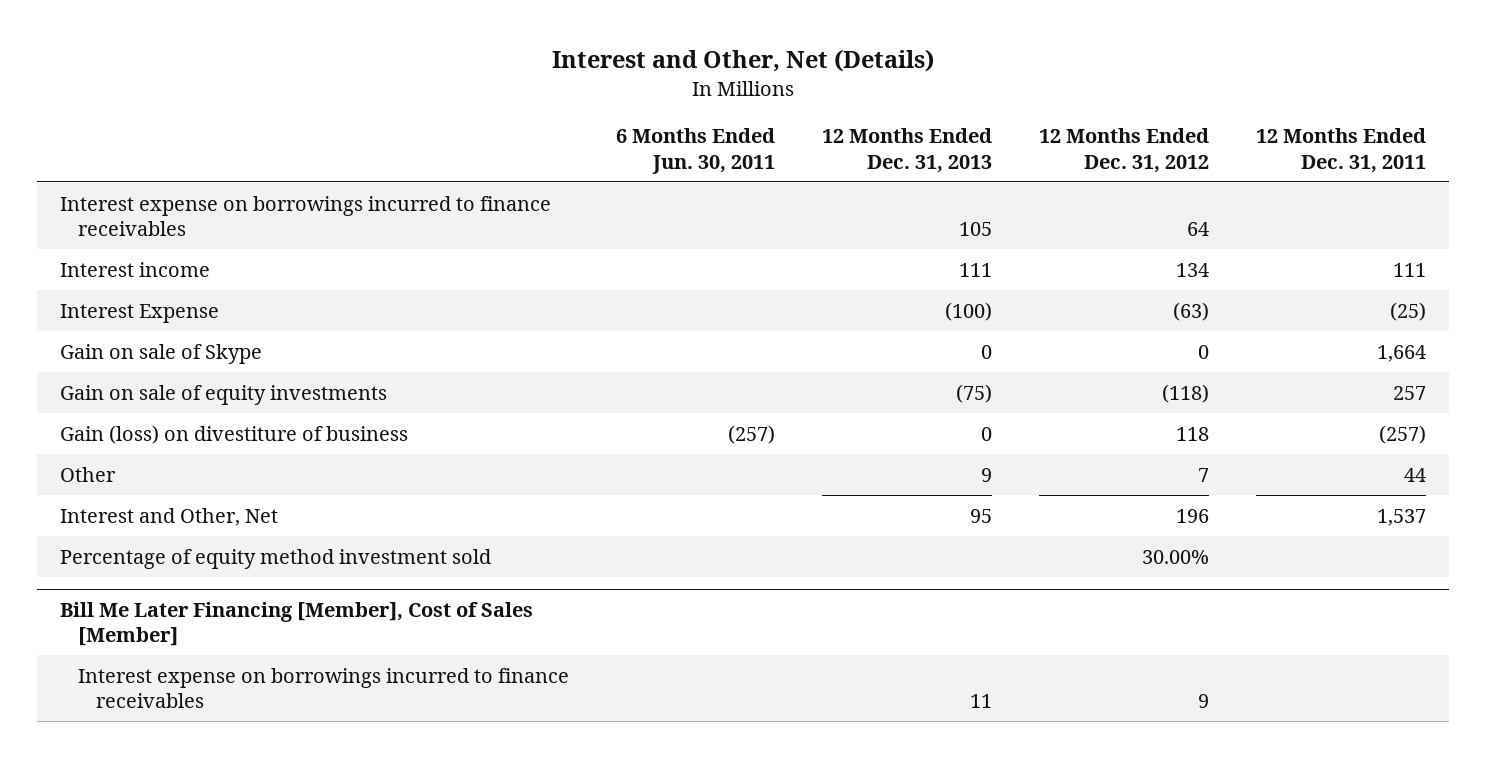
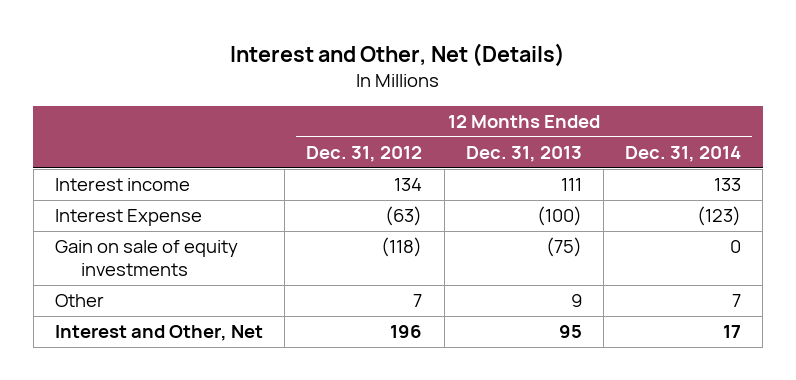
[616,128,776,174] 6 Months Ended Jun. 30, 2011 -> none
[1256,128,1427,173] 12 Months Ended Dec. 31, 2011 -> none
none -> [625,145,742,162] Dec. 31, 2014
[60,195,552,236] Interest expense on borrowings incurred to finance receivables -> none
[60,343,263,364] Gain on sale of Skype -> none
[60,424,409,444] Gain (loss) on divestiture of business -> none
[60,548,492,569] Percentage of equity method investment sold -> none
[60,602,534,647] Bill Me Later Financing [Member], Cost of Sales [Member] -> none
[78,667,570,708] Interest expense on borrowings incurred to finance receivables -> none

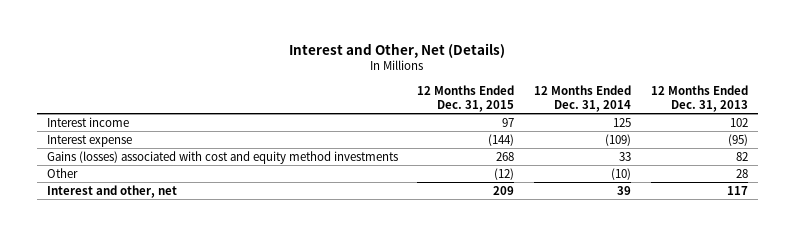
[306,145,423,162] Dec. 31, 2012 -> none
none -> [417,84,515,112] 12 Months Ended Dec. 31, 2015
[560,178,582,192] 111 -> [729,117,748,127] 102
[714,178,742,192] 133 -> [613,117,632,127] 125
[55,209,203,227] Interest Expense -> [46,134,132,147] Interest expense
[536,206,582,227] (100) -> [727,133,748,146] (95)
[697,206,742,227] (123) -> [605,133,632,146] (109)
[55,240,239,277] Gain on sale of equity investments -> [46,150,398,164] Gains (losses) associated with cost and equity method investments
[545,237,582,258] (75) -> [735,151,748,161] 82
[730,240,742,254] 0 -> [619,151,632,161] 33
[570,294,582,308] 9 -> [735,168,748,178] 28
[732,294,742,308] 7 -> [611,167,632,180] (10)
[55,325,264,342] Interest and Other, Net -> [46,184,177,198] Interest and other, net
[558,325,582,339] 95 -> [726,185,748,195] 117
[723,325,742,339] 17 -> [617,185,632,195] 39

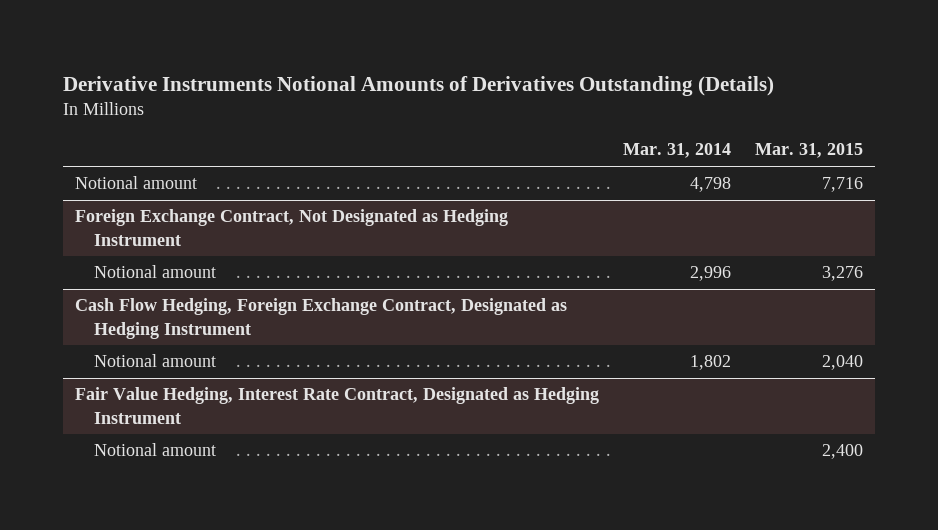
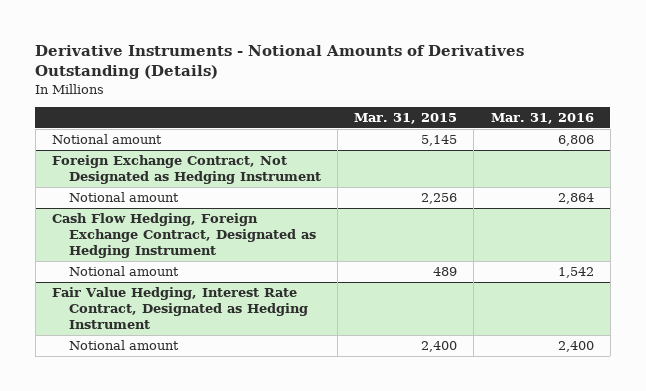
[62,75,774,96] Derivative Instruments Notional Amounts of Derivatives Outstanding (Details) -> [35,44,525,80] Derivative Instruments - Notional Amounts of Derivatives Outstanding (Details)
[623,143,732,159] Mar. 31, 2014 -> none
none -> [490,113,594,125] Mar. 31, 2016
[822,177,864,193] 7,716 -> [421,135,458,147] 5,145
[822,266,864,282] 3,276 -> [421,193,458,205] 2,256
[822,355,864,371] 2,040 -> [433,267,458,277] 489

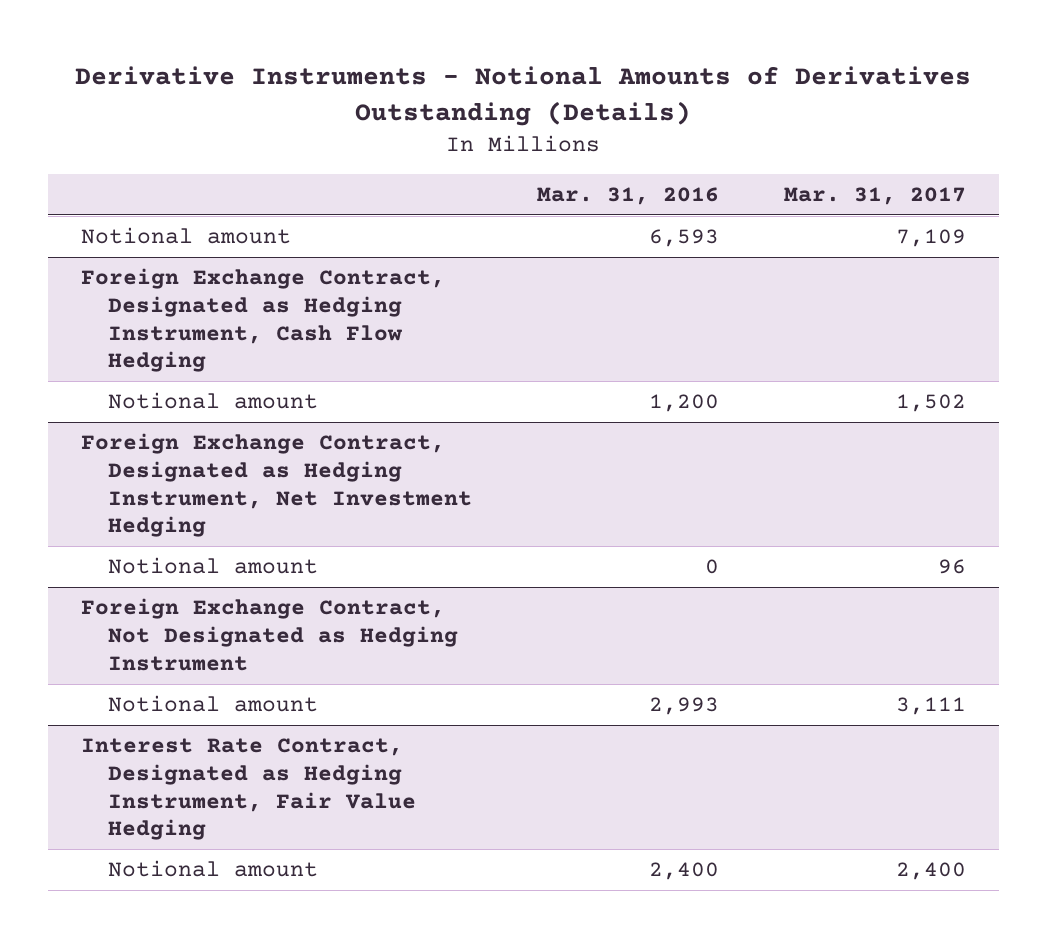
[354,113,458,125] Mar. 31, 2015 -> none
none -> [784,186,967,205] Mar. 31, 2017
[557,135,594,147] 6,806 -> [649,229,720,248] 6,593
none -> [80,268,445,373] Foreign Exchange Contract, Designated as Hedging Instrument, Cash Flow Hedging
none -> [108,392,319,410] Notional amount
none -> [80,433,473,538] Foreign Exchange Contract, Designated as Hedging Instrument, Net Investment Hedging
none -> [108,557,319,575] Notional amount
[52,213,316,259] Cash Flow Hedging, Foreign Exchange Contract, Designated as Hedging Instrument -> none
[68,266,179,277] Notional amount -> none
[557,193,594,205] 2,864 -> [649,697,720,716] 2,993
[52,287,308,330] Fair Value Hedging, Interest Rate Contract, Designated as Hedging Instrument -> [80,738,417,841] Interest Rate Contract, Designated as Hedging Instrument, Fair Value Hedging

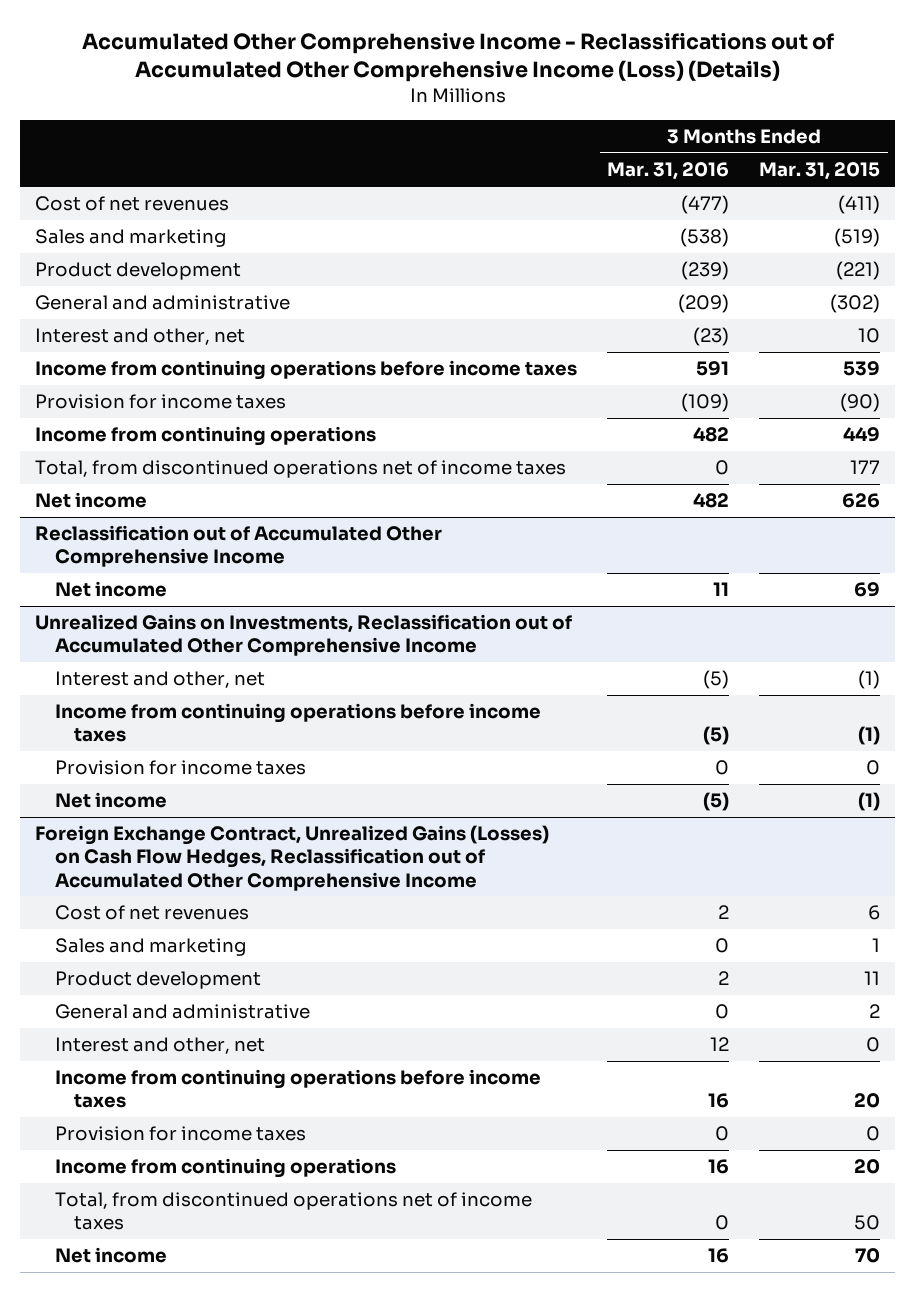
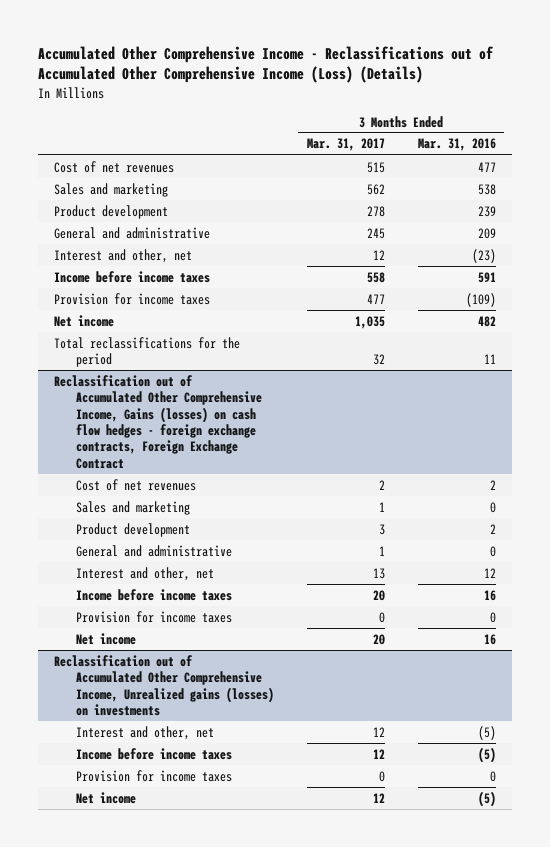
[759,162,881,181] Mar. 31, 2015 -> none
none -> [306,138,385,152] Mar. 31, 2017
[681,195,730,215] (477) -> [477,161,496,172] 477
[680,228,730,248] (538) -> [477,183,496,195] 538
[681,261,730,281] (239) -> [477,205,496,217] 239
[678,294,730,314] (209) -> [477,227,496,239] 209
[35,360,578,381] Income from continuing operations before income taxes -> [54,270,211,283] Income before income taxes
[35,426,377,447] Income from continuing operations -> none
[35,460,567,479] Total, from discontinued operations net of income taxes -> none
[35,525,443,568] Reclassification out of Accumulated Other Comprehensive Income -> none
[54,581,167,598] Net income -> none
[35,614,573,657] Unrealized Gains on Investments, Reclassification out of Accumulated Other Comprehensive Income -> none
[54,671,265,689] Interest and other, net -> none
[54,703,541,743] Income from continuing operations before income taxes -> none
[54,760,306,776] Provision for income taxes -> none
[54,792,167,809] Net income -> none
none -> [54,336,241,368] Total reclassifications for the period
[35,825,550,891] Foreign Exchange Contract, Unrealized Gains (Losses) on Cash Flow Hedges, Reclassification out of Accumulated Other Comprehensive Income -> [54,374,262,469] Reclassification out of Accumulated Other Comprehensive Income, Gains (losses) on cash flow hedges - foreign exchange contracts, Foreign Exchange Contract
[54,1069,541,1109] Income from continuing operations before income taxes -> [75,588,232,601] Income before income taxes
[54,1158,396,1179] Income from continuing operations -> none
[54,1192,532,1231] Total, from discontinued operations net of income taxes -> none
none -> [54,654,274,716] Reclassification out of Accumulated Other Comprehensive Income, Unrealized gains (losses) on investments
none -> [75,725,214,740] Interest and other, net
none -> [75,747,232,760] Income before income taxes
none -> [75,769,232,782] Provision for income taxes
none -> [75,791,136,804] Net income

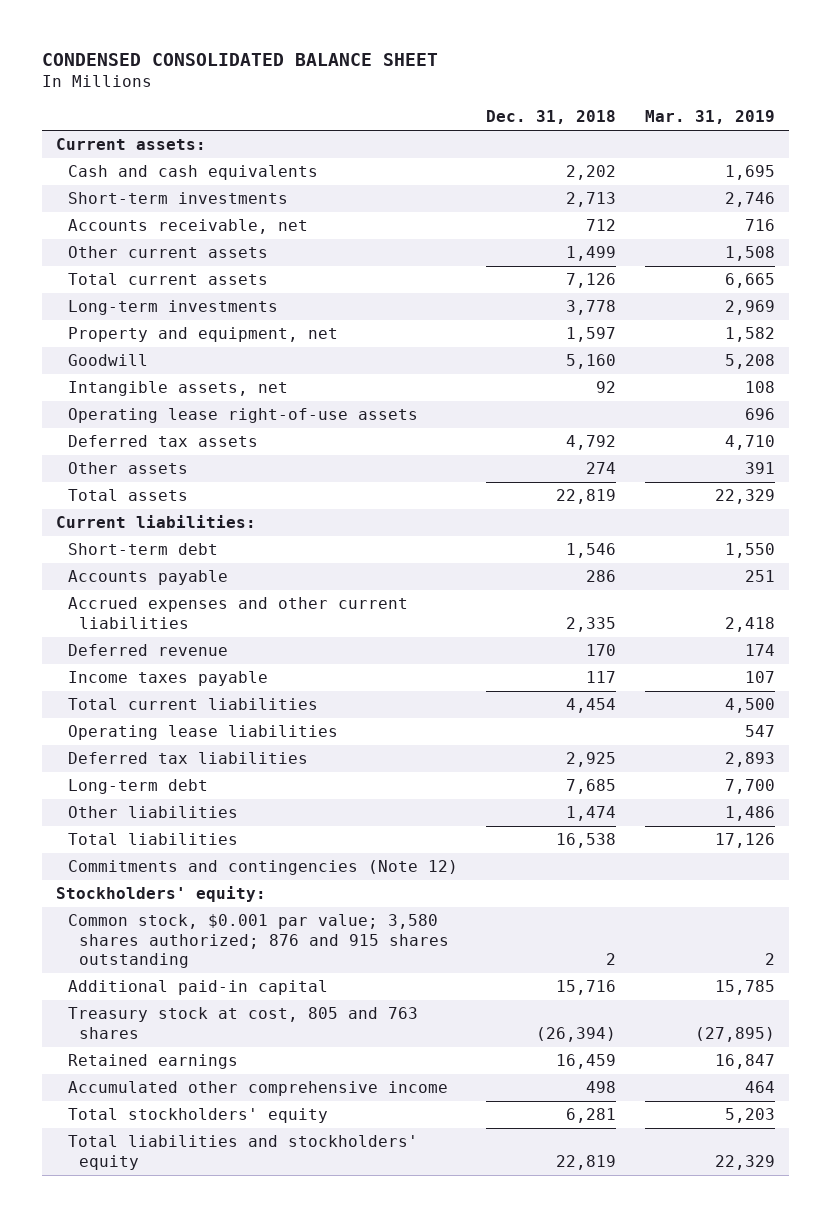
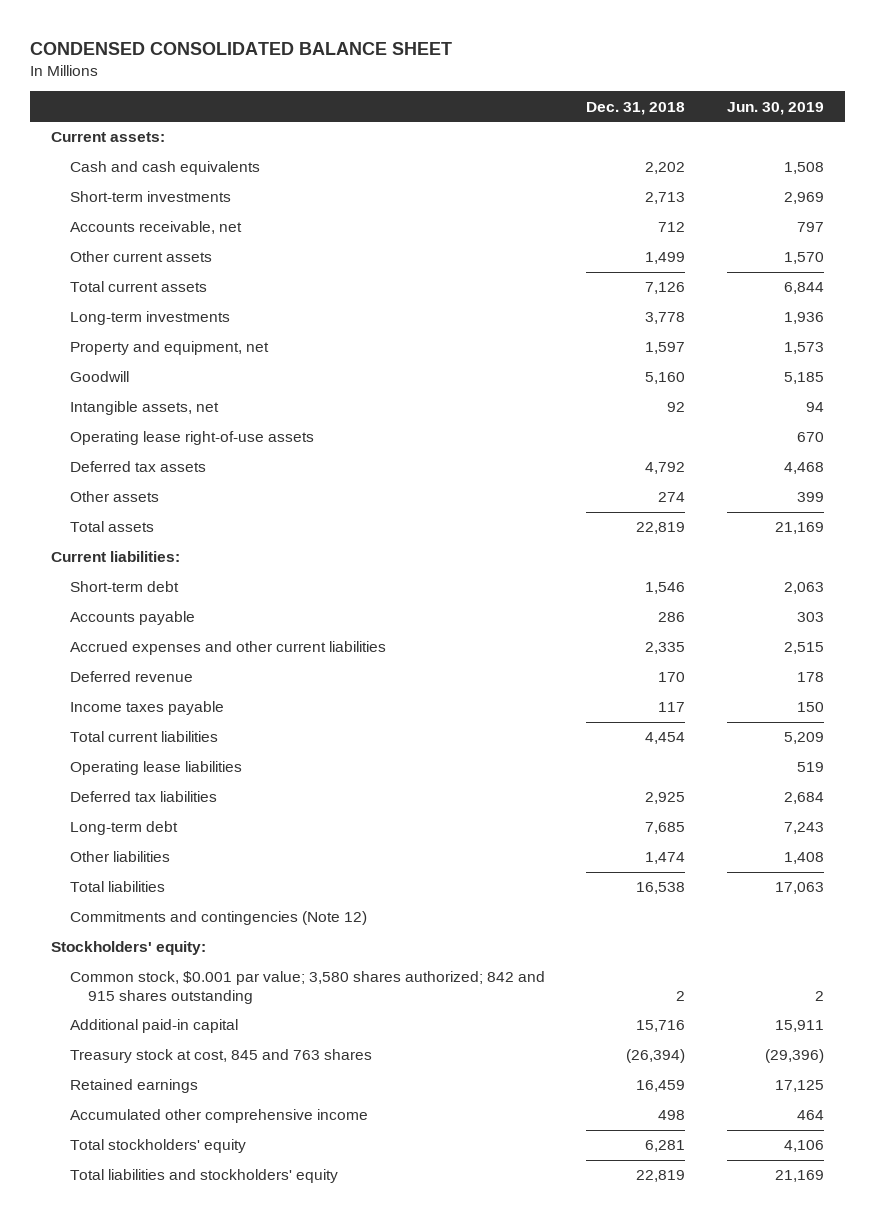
[644,110,775,125] Mar. 31, 2019 -> none
none -> [727,101,825,115] Jun. 30, 2019
[67,914,450,968] Common stock, $0.001 par value; 3,580 shares authorized; 876 and 915 shares outstanding -> [69,971,545,1004] Common stock, $0.001 par value; 3,580 shares authorized; 842 and 915 shares outstanding
[67,1007,418,1039] Treasury stock at cost, 805 and 763 shares -> [69,1049,372,1064] Treasury stock at cost, 845 and 763 shares

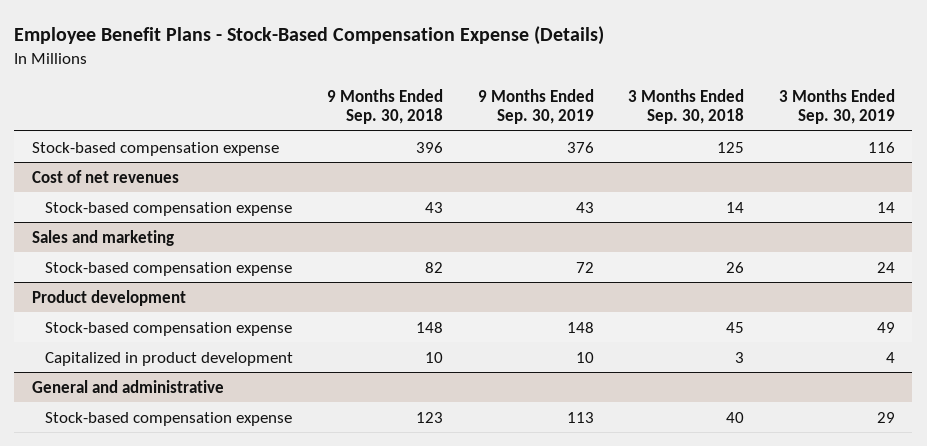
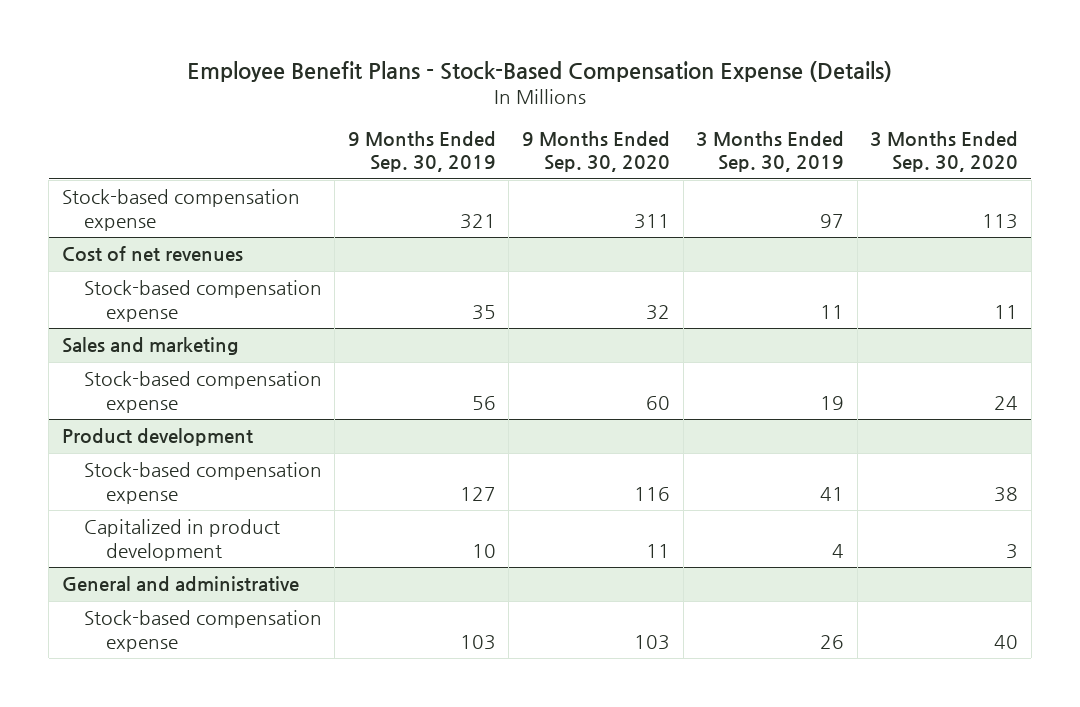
[327,88,444,125] 9 Months Ended Sep. 30, 2018 -> none
[628,88,745,125] 3 Months Ended Sep. 30, 2018 -> none
none -> [521,131,670,173] 9 Months Ended Sep. 30, 2020
none -> [870,131,1019,173] 3 Months Ended Sep. 30, 2020
[566,141,594,153] 376 -> [459,213,496,229] 321
[867,141,895,153] 116 -> [820,213,845,228] 97
[575,201,594,213] 43 -> [471,304,496,320] 35
[876,201,895,213] 14 -> [820,304,845,319] 11
[575,261,594,273] 72 -> [471,395,496,410] 56
[876,261,895,273] 24 -> [820,395,845,410] 19
[566,321,594,333] 148 -> [459,486,496,501] 127
[876,321,895,333] 49 -> [820,486,845,501] 41
[566,411,594,423] 113 -> [459,634,496,650] 103
[876,411,895,423] 29 -> [820,634,845,649] 26

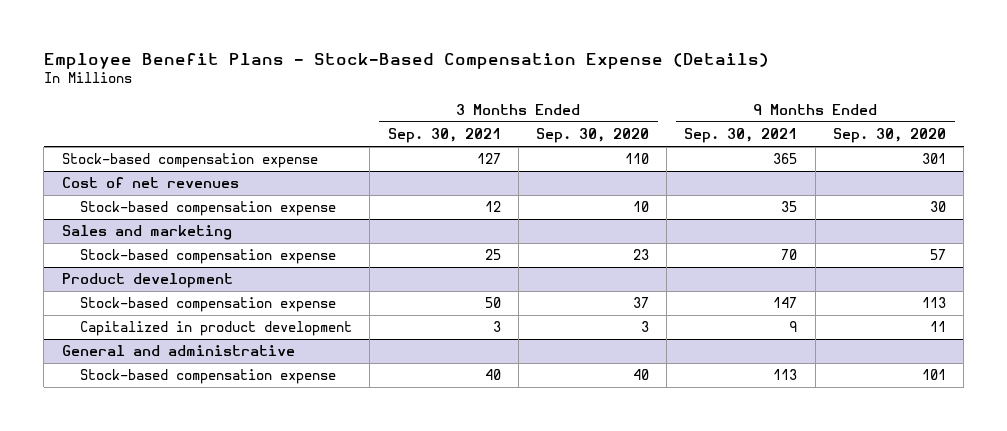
[347,131,496,173] 9 Months Ended Sep. 30, 2019 -> none
[696,131,845,173] 3 Months Ended Sep. 30, 2019 -> none
none -> [387,128,501,144] Sep. 30, 2021
none -> [684,128,798,144] Sep. 30, 2021
[633,213,670,229] 311 -> [921,153,946,165] 301
[982,213,1019,229] 113 -> [624,153,649,165] 110
[645,304,670,320] 32 -> [929,201,946,213] 30
[994,304,1019,319] 11 -> [632,201,649,213] 10
[645,395,670,410] 60 -> [929,249,946,261] 57
[994,395,1019,410] 24 -> [632,249,649,261] 23
[633,486,670,501] 116 -> [921,297,946,309] 113
[994,486,1019,502] 38 -> [632,297,649,309] 37
[633,634,670,650] 103 -> [921,369,946,381] 101

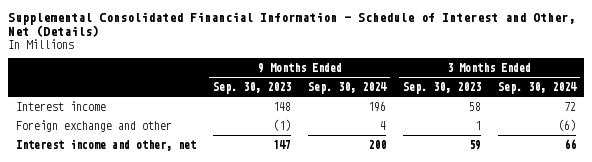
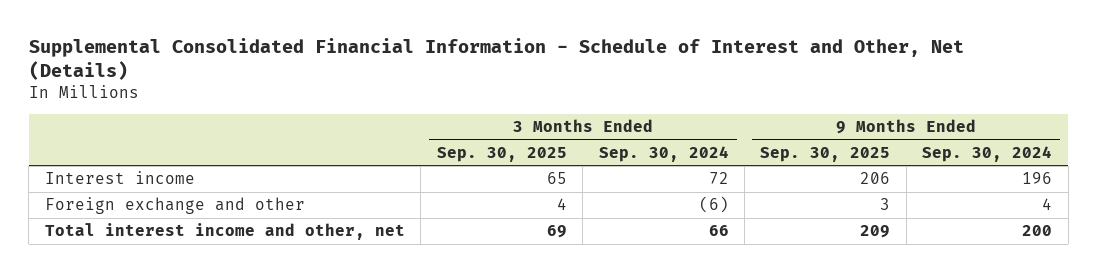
[213,81,292,94] Sep. 30, 2023 -> none
[403,81,482,94] Sep. 30, 2023 -> none
none -> [436,146,567,162] Sep. 30, 2025
none -> [760,146,891,162] Sep. 30, 2025
[16,138,197,151] Interest income and other, net -> [44,223,405,241] Total interest income and other, net

